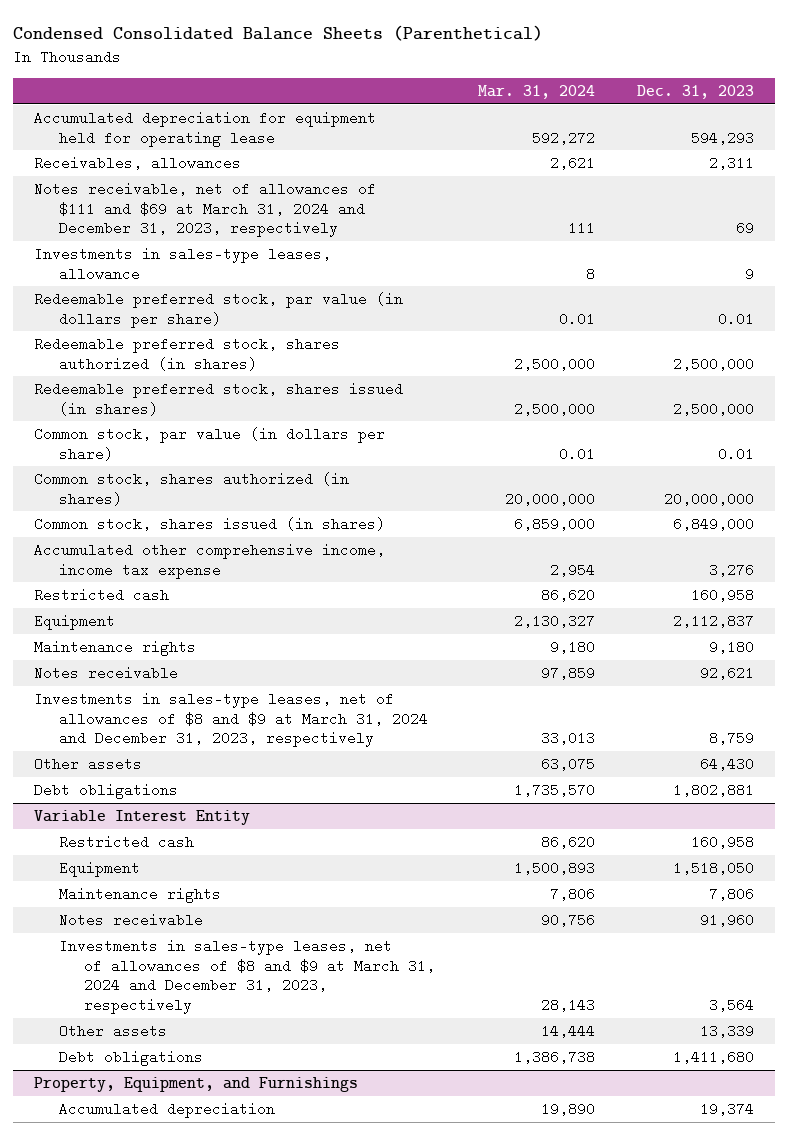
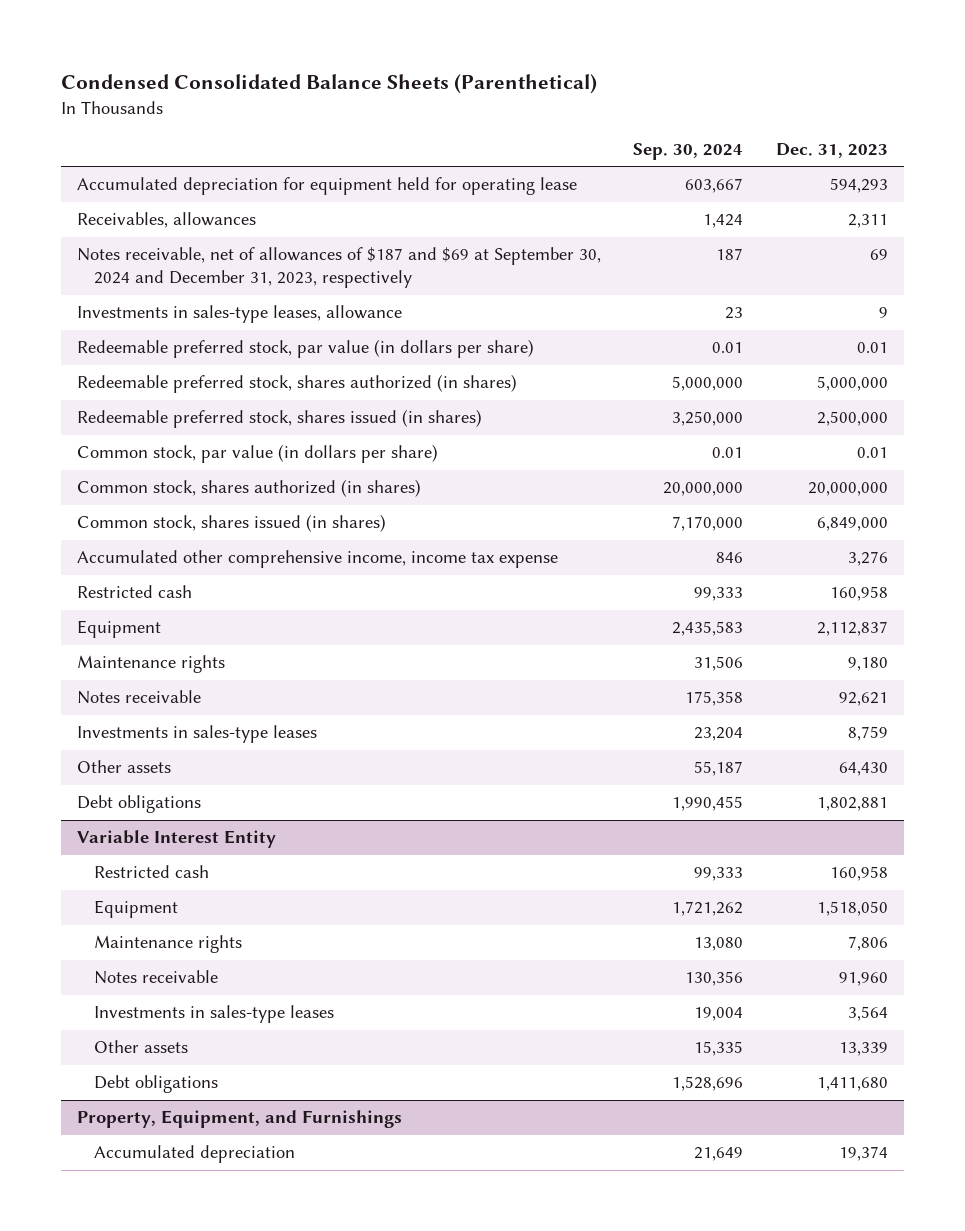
[477,85,595,100] Mar. 31, 2024 -> none
none -> [633,143,744,161] Sep. 30, 2024
[34,181,377,238] Notes receivable, net of allowances of $111 and $69 at March 31, 2024 and December 31, 2023, respectively -> [76,247,601,289] Notes receivable, net of allowances of $187 and $69 at September 30, 2024 and December 31, 2023, respectively
[672,356,754,371] 2,500,000 -> [816,376,888,392] 5,000,000
[34,691,429,748] Investments in sales-type leases, net of allowances of $8 and $9 at March 31, 2024 and December 31, 2023, respectively -> [76,725,317,744] Investments in sales-type leases
[59,938,436,1015] Investments in sales-type leases, net of allowances of $8 and $9 at March 31, 2024 and December 31, 2023, respectively -> [94,1005,335,1024] Investments in sales-type leases

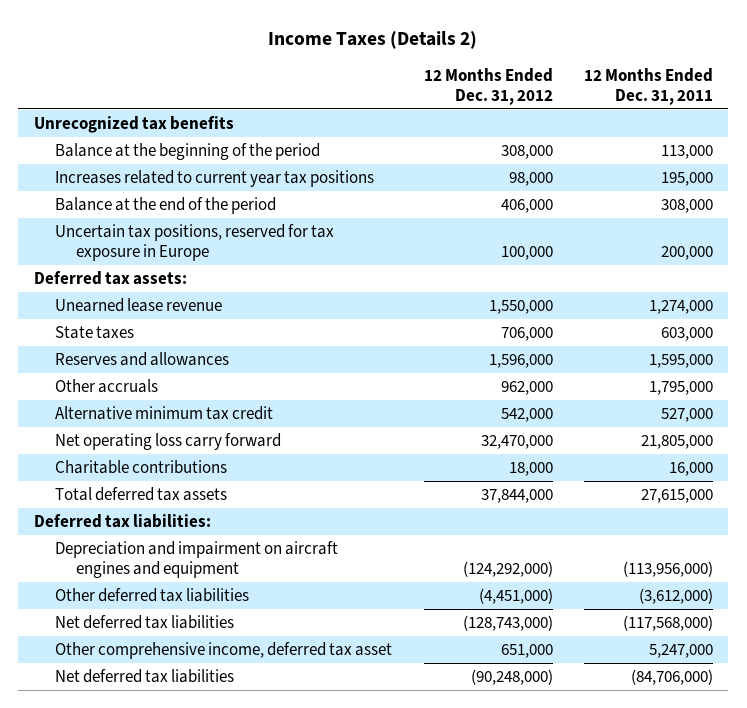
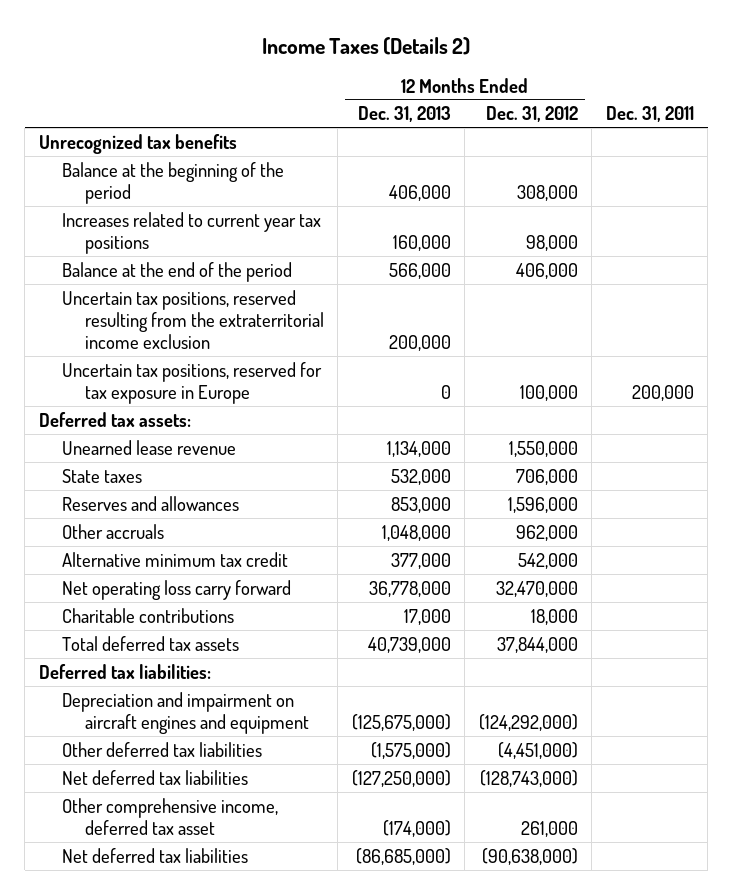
[583,67,713,105] 12 Months Ended Dec. 31, 2011 -> none
none -> [357,106,451,123] Dec. 31, 2013
none -> [605,106,694,123] Dec. 31, 2011
none -> [61,289,324,350] Uncertain tax positions, reserved resulting from the extraterritorial income exclusion
[500,644,553,659] 651,000 -> [520,820,578,837] 261,000
[470,669,553,686] (90,248,000) -> [481,847,578,865] (90,638,000)

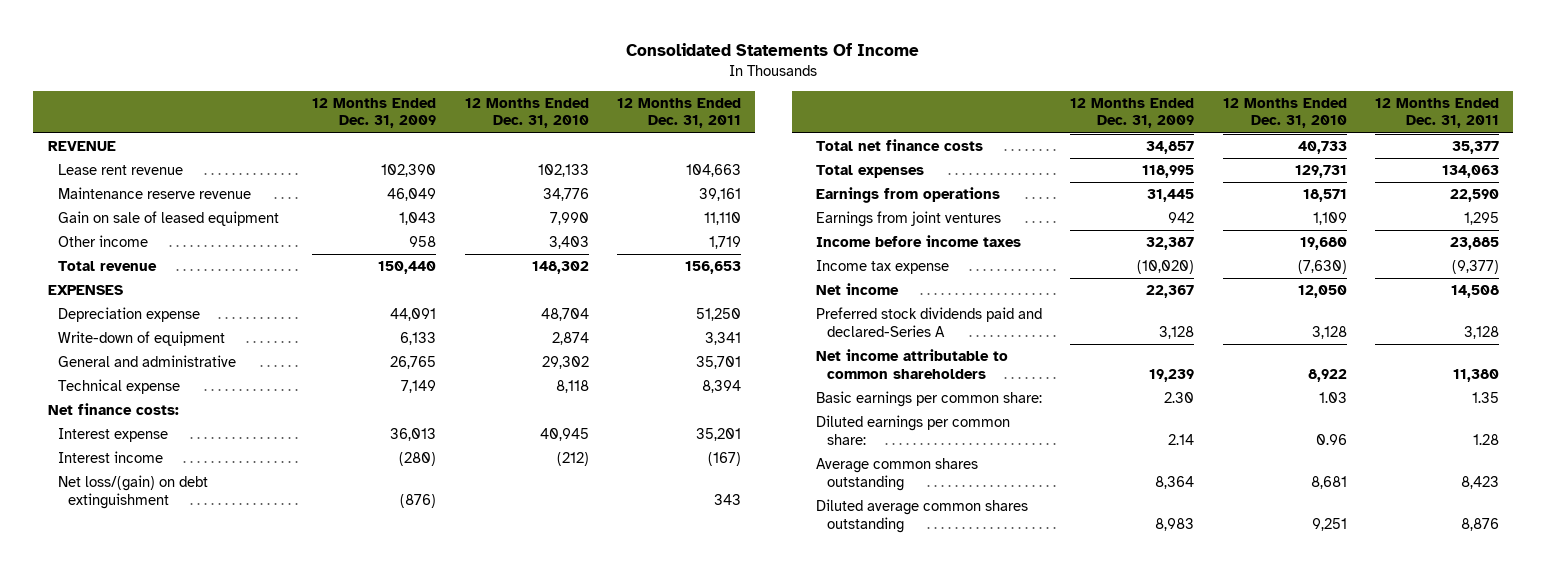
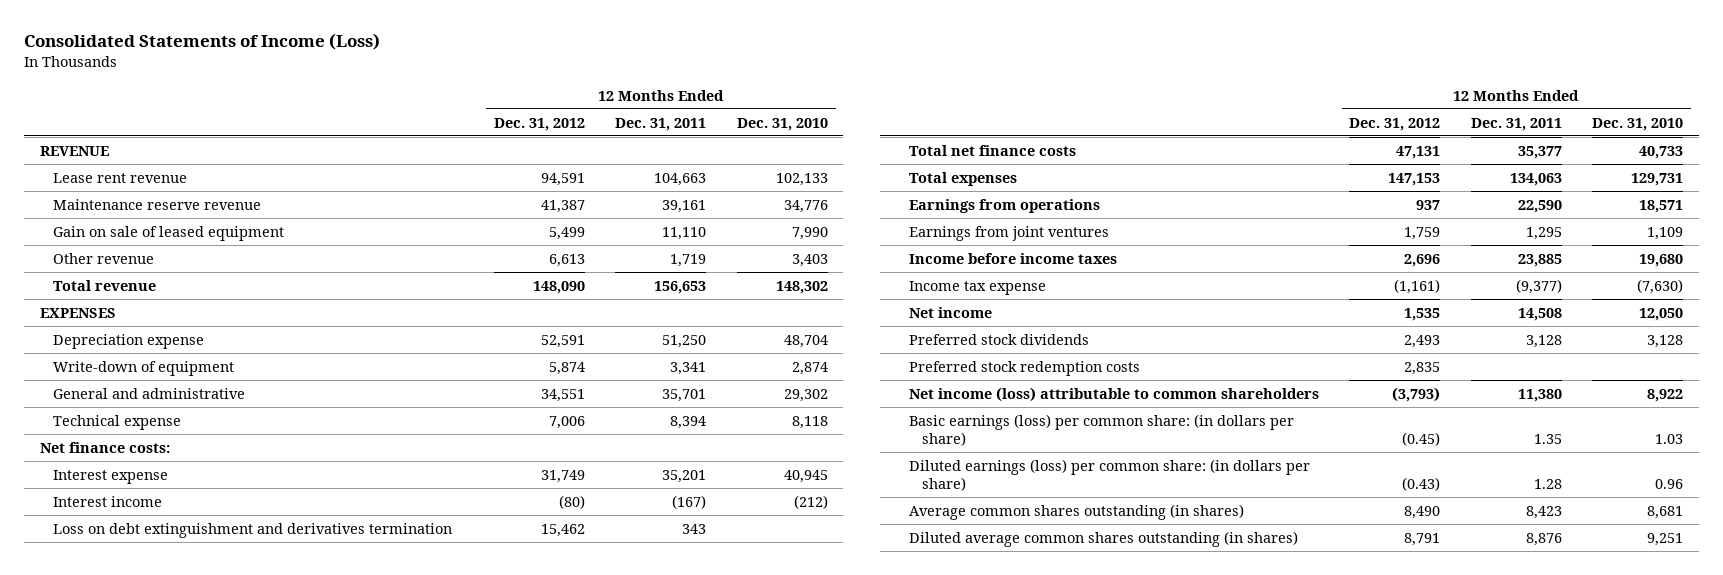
[626,43,920,57] Consolidated Statements Of Income -> [24,33,381,51] Consolidated Statements of Income (Loss)
[312,97,437,129] 12 Months Ended Dec. 31, 2009 -> none
none -> [493,117,585,131] Dec. 31, 2012
[57,235,148,248] Other income -> [53,252,155,264] Other revenue
[57,475,208,509] Net loss/(gain) on debt extinguishment -> [53,522,453,538] Loss on debt extinguishment and derivatives termination
[816,307,1043,337] Preferred stock dividends paid and declared-Series A -> [908,333,1089,345] Preferred stock dividends
none -> [908,360,1140,376] Preferred stock redemption costs
[816,349,1009,379] Net income attributable to common shareholders -> [908,386,1319,402] Net income (loss) attributable to common shareholders
[816,391,1043,408] Basic earnings per common share: -> [908,413,1294,447] Basic earnings (loss) per common share: (in dollars per share)
[816,415,1011,445] Diluted earnings per common share: -> [908,458,1310,492] Diluted earnings (loss) per common share: (in dollars per share)
[816,458,979,491] Average common shares outstanding -> [908,503,1244,520] Average common shares outstanding (in shares)
[816,499,1029,533] Diluted average common shares outstanding -> [908,530,1298,547] Diluted average common shares outstanding (in shares)

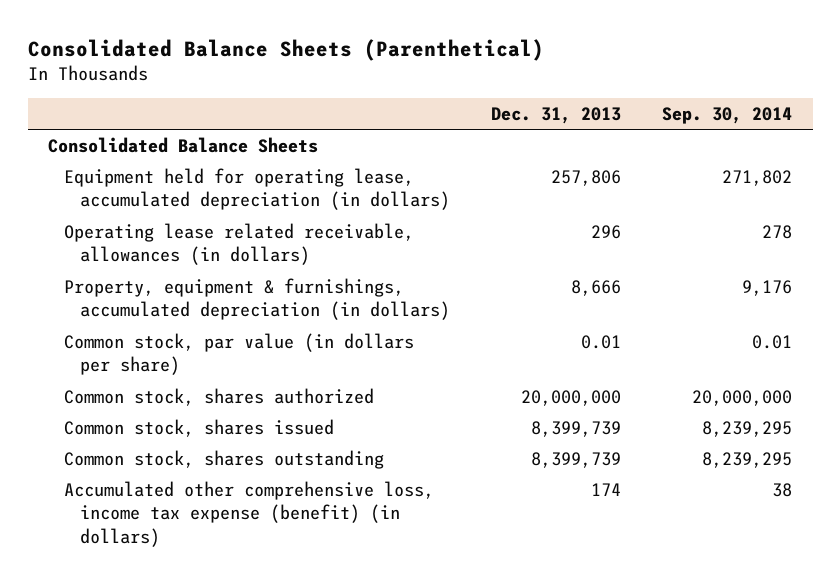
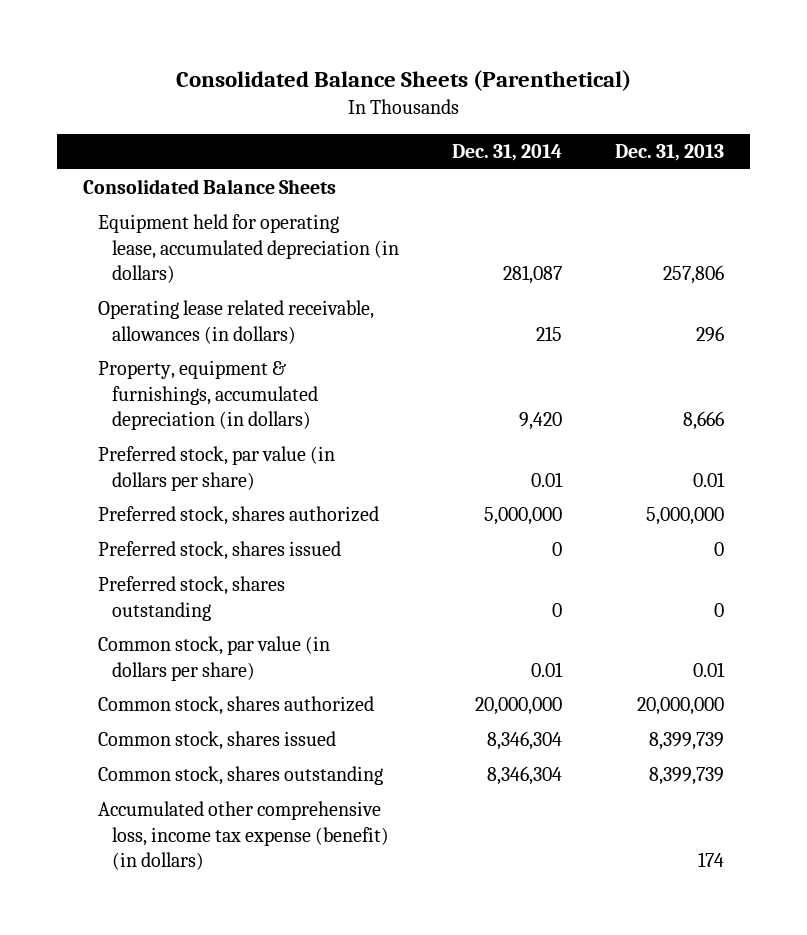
[662,107,793,125] Sep. 30, 2014 -> none
none -> [452,144,563,162] Dec. 31, 2014
none -> [97,446,335,491] Preferred stock, par value (in dollars per share)
none -> [97,506,379,526] Preferred stock, shares authorized
none -> [97,541,341,561] Preferred stock, shares issued
none -> [97,576,285,621] Preferred stock, shares outstanding

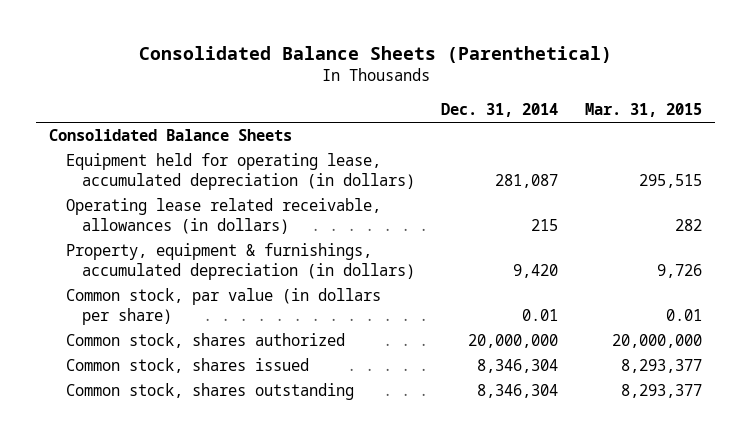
[615,144,725,162] Dec. 31, 2013 -> none
none -> [585,103,703,118] Mar. 31, 2015
[97,446,335,491] Preferred stock, par value (in dollars per share) -> none
[97,506,379,526] Preferred stock, shares authorized -> none
[97,541,341,561] Preferred stock, shares issued -> none
[97,576,285,621] Preferred stock, shares outstanding -> none
[97,801,390,870] Accumulated other comprehensive loss, income tax expense (benefit) (in dollars) -> none

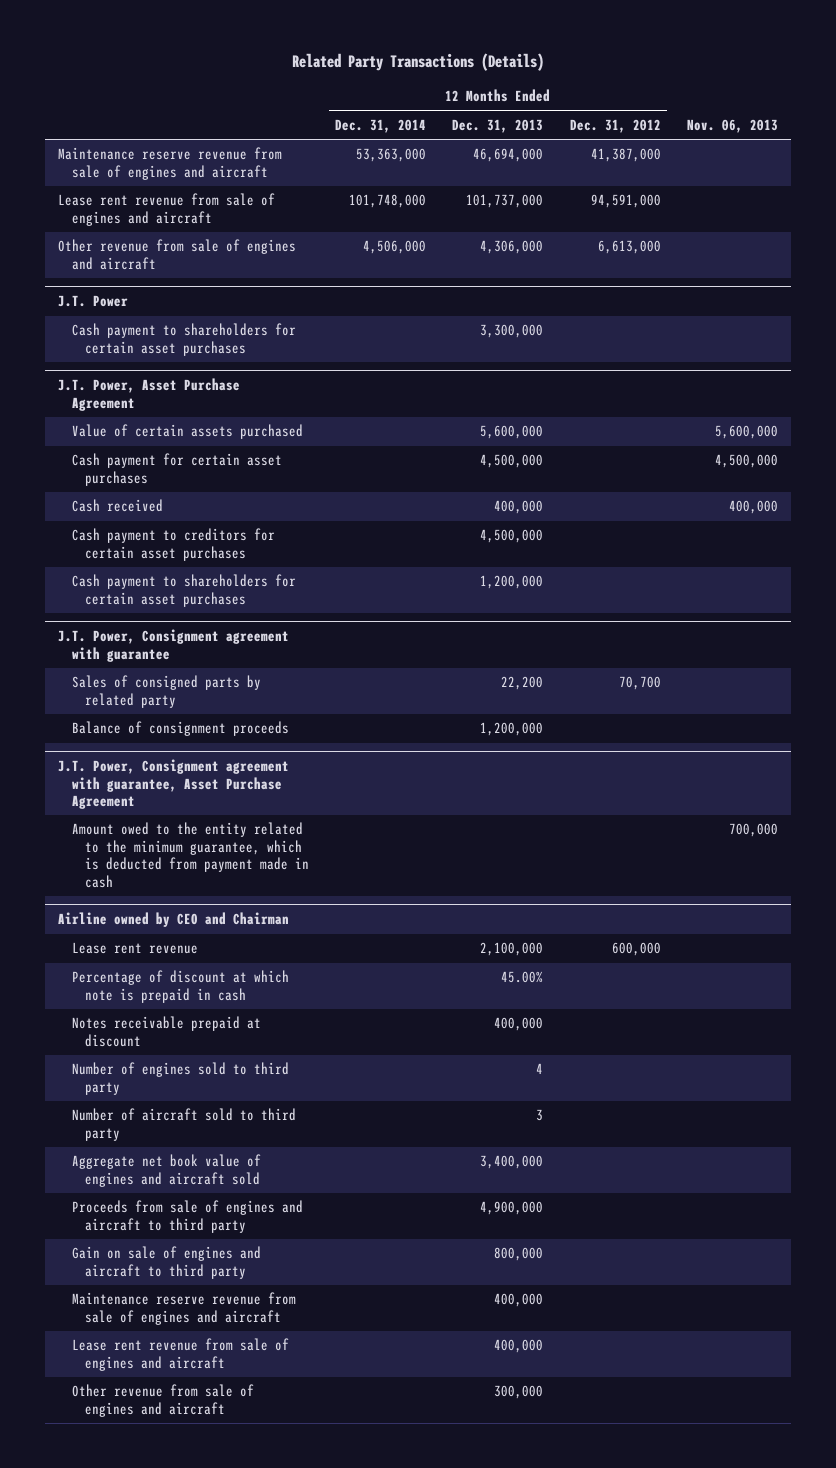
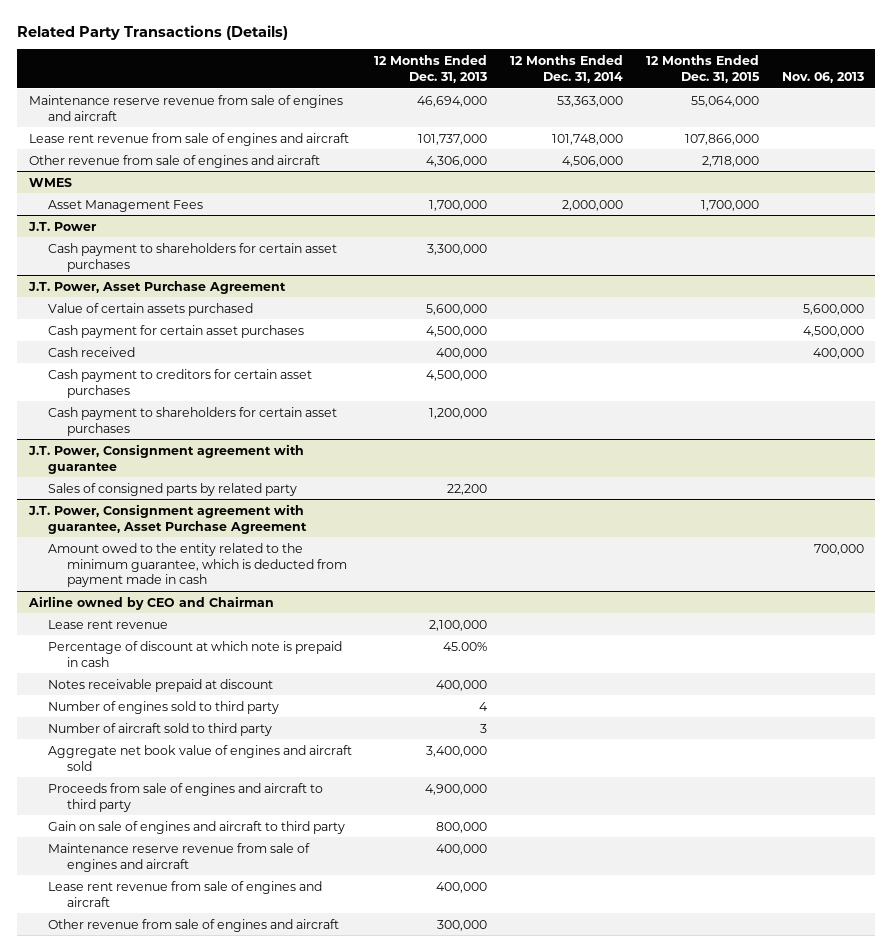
[569,119,661,134] Dec. 31, 2012 -> none
none -> [645,54,760,83] 12 Months Ended Dec. 31, 2015
none -> [28,177,72,187] WMES
none -> [47,199,203,212] Asset Management Fees
[71,721,289,737] Balance of consignment proceeds -> none

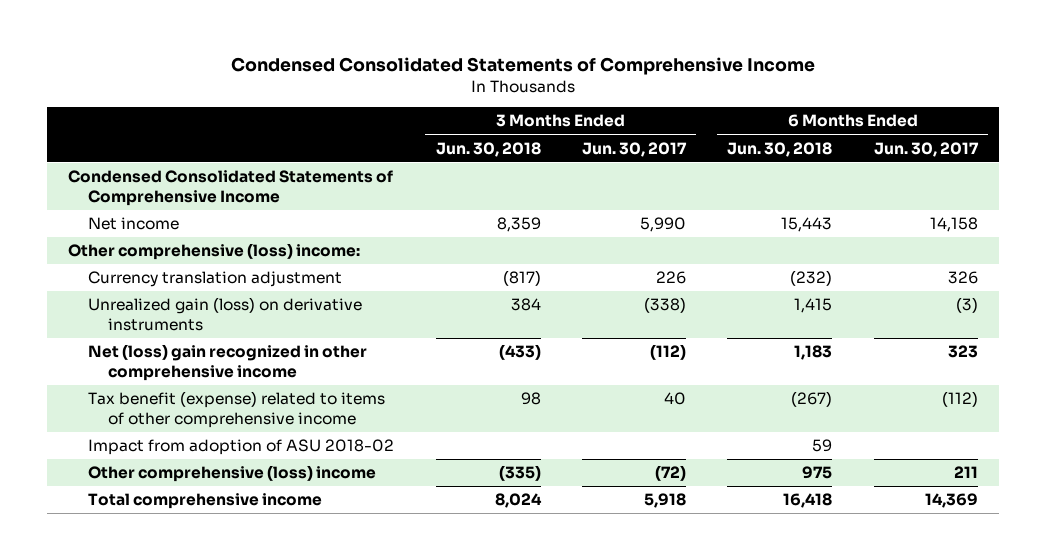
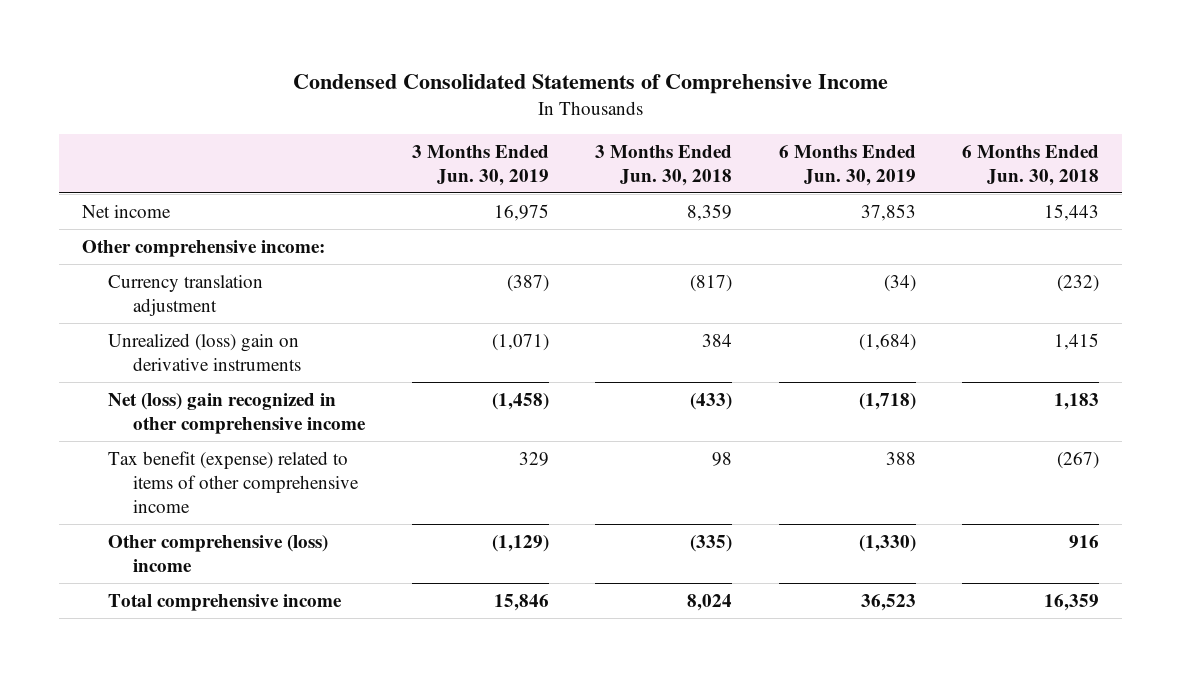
[582,141,688,157] Jun. 30, 2017 -> none
[873,141,979,157] Jun. 30, 2017 -> none
none -> [411,144,549,186] 3 Months Ended Jun. 30, 2019
none -> [778,144,916,186] 6 Months Ended Jun. 30, 2019
[67,170,393,206] Condensed Consolidated Statements of Comprehensive Income -> none
[67,243,360,261] Other comprehensive (loss) income: -> [82,239,326,257] Other comprehensive income:
[88,297,363,331] Unrealized gain (loss) on derivative instruments -> [107,332,302,371] Unrealized (loss) gain on derivative instruments
[88,439,395,456] Impact from adoption of ASU 2018-02 -> none
[802,466,833,480] 975 -> [1069,534,1100,548] 916
[783,493,833,509] 16,418 -> [1044,593,1100,611] 16,359

